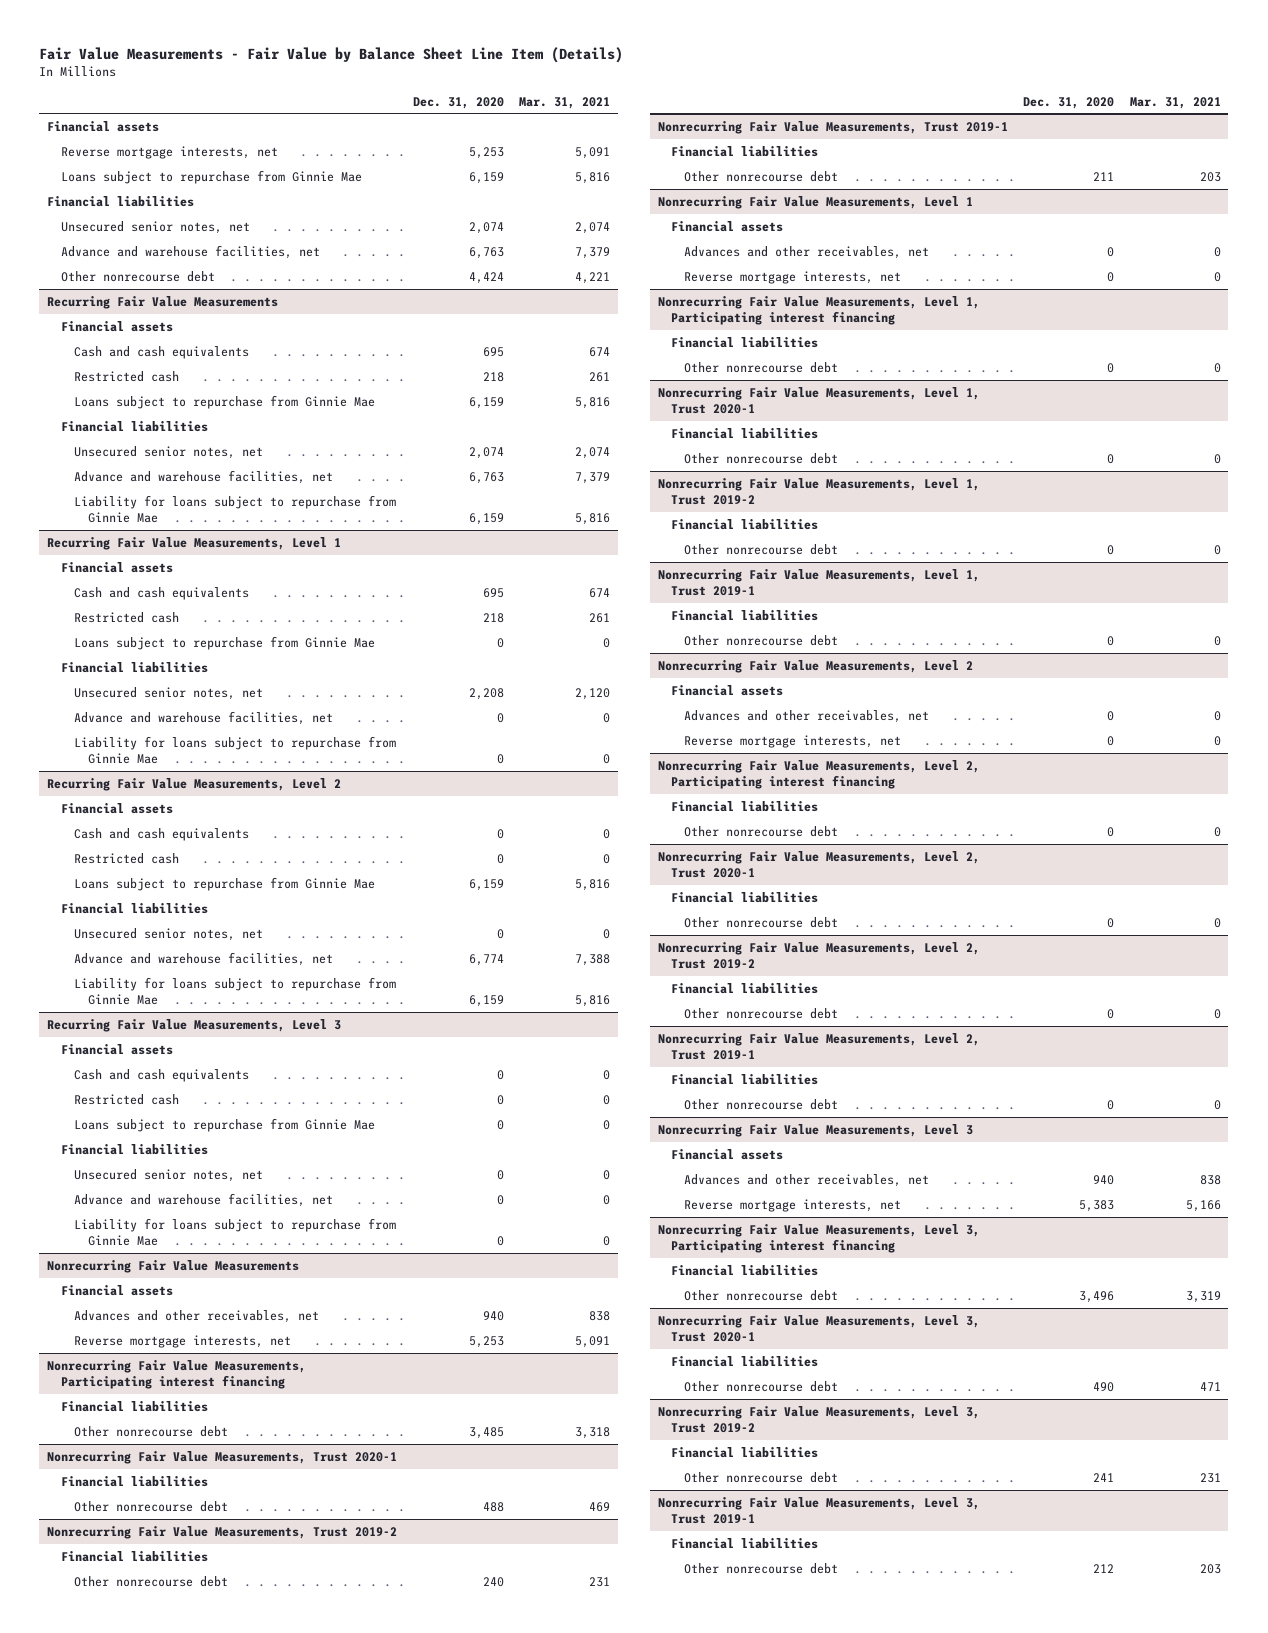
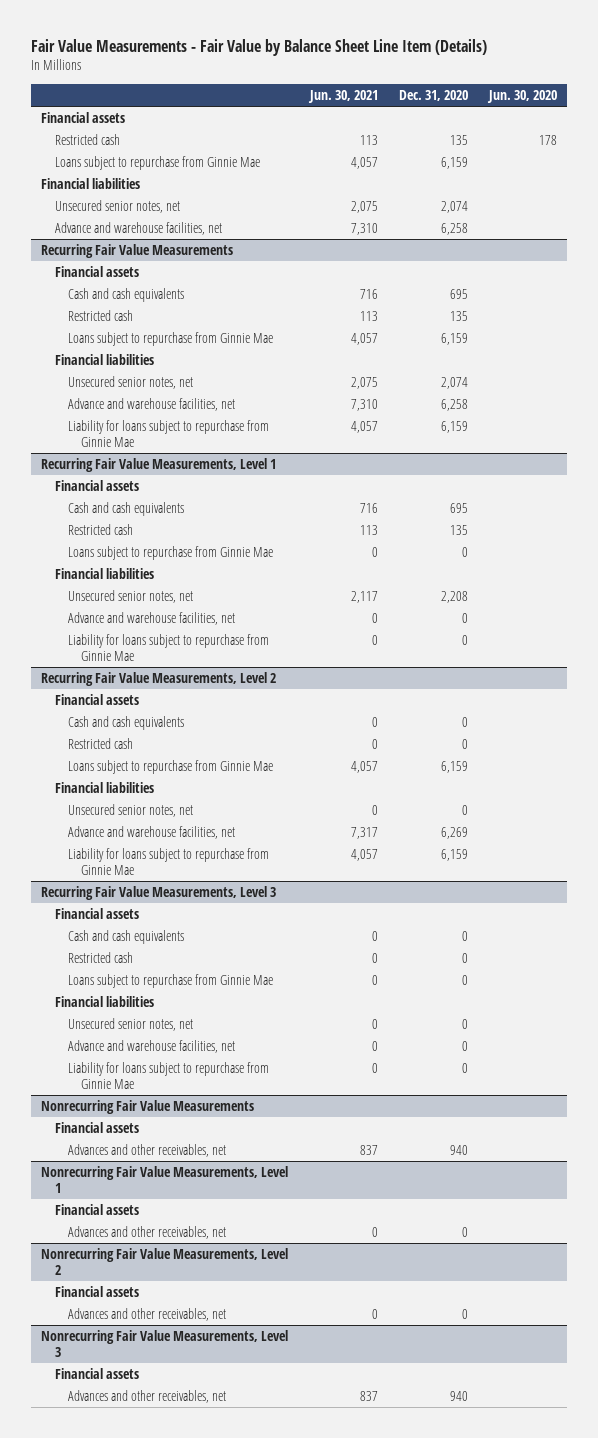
[519,96,611,109] Mar. 31, 2021 -> none
none -> [307,89,378,103] Jun. 30, 2021
none -> [486,89,557,103] Jun. 30, 2020
[60,145,278,159] Reverse mortgage interests, net -> none
none -> [54,133,120,145] Restricted cash
[60,270,215,282] Other nonrecourse debt -> none
[468,246,504,259] 6,763 -> [440,222,468,235] 6,258
[482,371,504,382] 218 -> [449,310,468,321] 135
[468,471,504,484] 6,763 -> [440,398,468,411] 6,258
[482,612,504,623] 218 -> [449,524,468,535] 135
[468,953,504,966] 6,774 -> [440,826,468,839] 6,269
[74,1334,292,1348] Reverse mortgage interests, net -> none
[47,1359,307,1389] Nonrecurring Fair Value Measurements, Participating interest financing -> none
[60,1400,208,1412] Financial liabilities -> none
[74,1425,229,1437] Other nonrecourse debt -> none
[47,1450,398,1464] Nonrecurring Fair Value Measurements, Trust 2020-1 -> none
[60,1475,208,1487] Financial liabilities -> none
[74,1500,229,1512] Other nonrecourse debt -> none
[47,1525,398,1539] Nonrecurring Fair Value Measurements, Trust 2019-2 -> none
[60,1550,208,1562] Financial liabilities -> none
[74,1575,229,1587] Other nonrecourse debt -> none
[657,120,1008,134] Nonrecurring Fair Value Measurements, Trust 2019-1 -> none
[670,145,818,157] Financial liabilities -> none
[684,170,839,182] Other nonrecourse debt -> none
[684,270,902,284] Reverse mortgage interests, net -> none
[657,295,980,325] Nonrecurring Fair Value Measurements, Level 1, Participating interest financing -> none
[670,336,818,348] Financial liabilities -> none
[684,361,839,373] Other nonrecourse debt -> none
[657,386,980,414] Nonrecurring Fair Value Measurements, Level 1, Trust 2020-1 -> none
[670,427,818,439] Financial liabilities -> none
[684,452,839,464] Other nonrecourse debt -> none
[657,477,980,505] Nonrecurring Fair Value Measurements, Level 1, Trust 2019-2 -> none
[670,518,818,530] Financial liabilities -> none
[684,543,839,555] Other nonrecourse debt -> none
[657,568,980,596] Nonrecurring Fair Value Measurements, Level 1, Trust 2019-1 -> none
[670,609,818,621] Financial liabilities -> none
[684,634,839,646] Other nonrecourse debt -> none
[684,734,902,748] Reverse mortgage interests, net -> none
[657,759,980,789] Nonrecurring Fair Value Measurements, Level 2, Participating interest financing -> none
[670,800,818,812] Financial liabilities -> none
[684,825,839,837] Other nonrecourse debt -> none
[657,850,980,878] Nonrecurring Fair Value Measurements, Level 2, Trust 2020-1 -> none
[670,891,818,903] Financial liabilities -> none
[684,916,839,928] Other nonrecourse debt -> none
[657,941,980,969] Nonrecurring Fair Value Measurements, Level 2, Trust 2019-2 -> none
[670,982,818,994] Financial liabilities -> none
[684,1007,839,1019] Other nonrecourse debt -> none
[657,1032,980,1060] Nonrecurring Fair Value Measurements, Level 2, Trust 2019-1 -> none
[670,1073,818,1085] Financial liabilities -> none
[684,1098,839,1110] Other nonrecourse debt -> none
[684,1198,902,1212] Reverse mortgage interests, net -> none
[657,1223,980,1253] Nonrecurring Fair Value Measurements, Level 3, Participating interest financing -> none
[670,1264,818,1276] Financial liabilities -> none
[684,1289,839,1301] Other nonrecourse debt -> none
[657,1314,980,1342] Nonrecurring Fair Value Measurements, Level 3, Trust 2020-1 -> none
[670,1355,818,1367] Financial liabilities -> none
[684,1380,839,1392] Other nonrecourse debt -> none
[657,1405,980,1433] Nonrecurring Fair Value Measurements, Level 3, Trust 2019-2 -> none
[670,1446,818,1458] Financial liabilities -> none
[684,1471,839,1483] Other nonrecourse debt -> none
[657,1496,980,1524] Nonrecurring Fair Value Measurements, Level 3, Trust 2019-1 -> none
[670,1537,818,1549] Financial liabilities -> none
[684,1562,839,1574] Other nonrecourse debt -> none

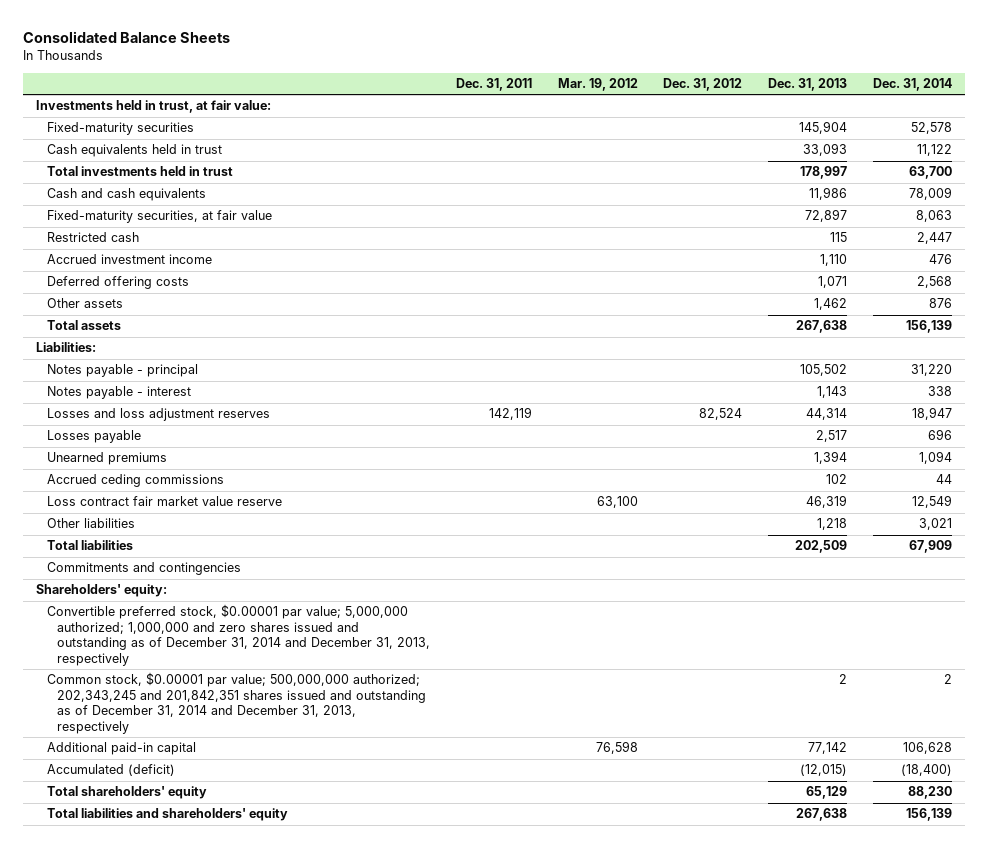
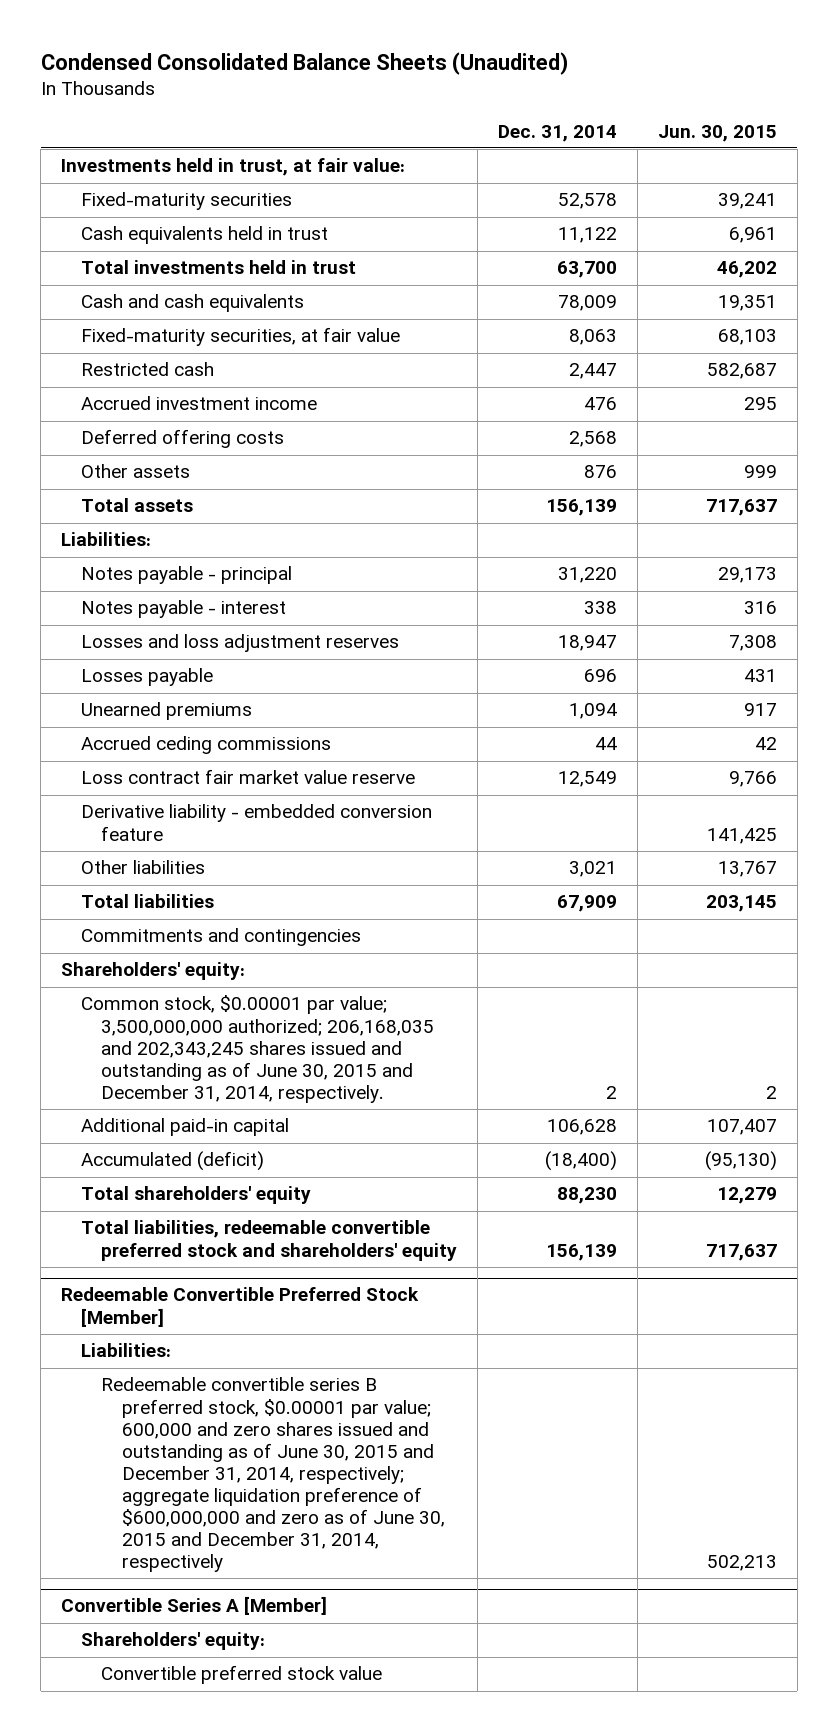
[23,30,231,43] Consolidated Balance Sheets -> [40,52,568,76] Condensed Consolidated Balance Sheets (Unaudited)
[455,78,532,92] Dec. 31, 2011 -> none
[557,78,638,92] Mar. 19, 2012 -> none
[663,78,743,92] Dec. 31, 2012 -> none
[768,78,848,92] Dec. 31, 2013 -> none
none -> [657,124,777,142] Jun. 30, 2015
none -> [81,804,433,841] Derivative liability - embedded conversion feature
[46,604,431,666] Convertible preferred stock, $0.00001 par value; 5,000,000 authorized; 1,000,000 and zero shares issued and outstanding as of December 31, 2014 and December 31, 2013, respectively -> none
[46,672,427,734] Common stock, $0.00001 par value; 500,000,000 authorized; 202,343,245 and 201,842,351 shares issued and outstanding as of December 31, 2014 and December 31, 2013, respectively -> [81,995,435,1103] Common stock, $0.00001 par value; 3,500,000,000 authorized; 206,168,035 and 202,343,245 shares issued and outstanding as of June 30, 2015 and December 31, 2014, respectively.
[46,808,288,822] Total liabilities and shareholders' equity -> [81,1220,458,1261] Total liabilities, redeemable convertible preferred stock and shareholders' equity
none -> [61,1287,420,1327] Redeemable Convertible Preferred Stock [Member]
none -> [81,1343,172,1358] Liabilities:
none -> [101,1377,445,1573] Redeemable convertible series B preferred stock, $0.00001 par value; 600,000 and zero shares issued and outstanding as of June 30, 2015 and December 31, 2014, respectively; aggregate liquidation preference of $600,000,000 and zero as of June 30, 2015 and December 31, 2014, respectively
none -> [61,1596,328,1616] Convertible Series A [Member]
none -> [81,1632,266,1651] Shareholders' equity:
none -> [101,1665,383,1685] Convertible preferred stock value

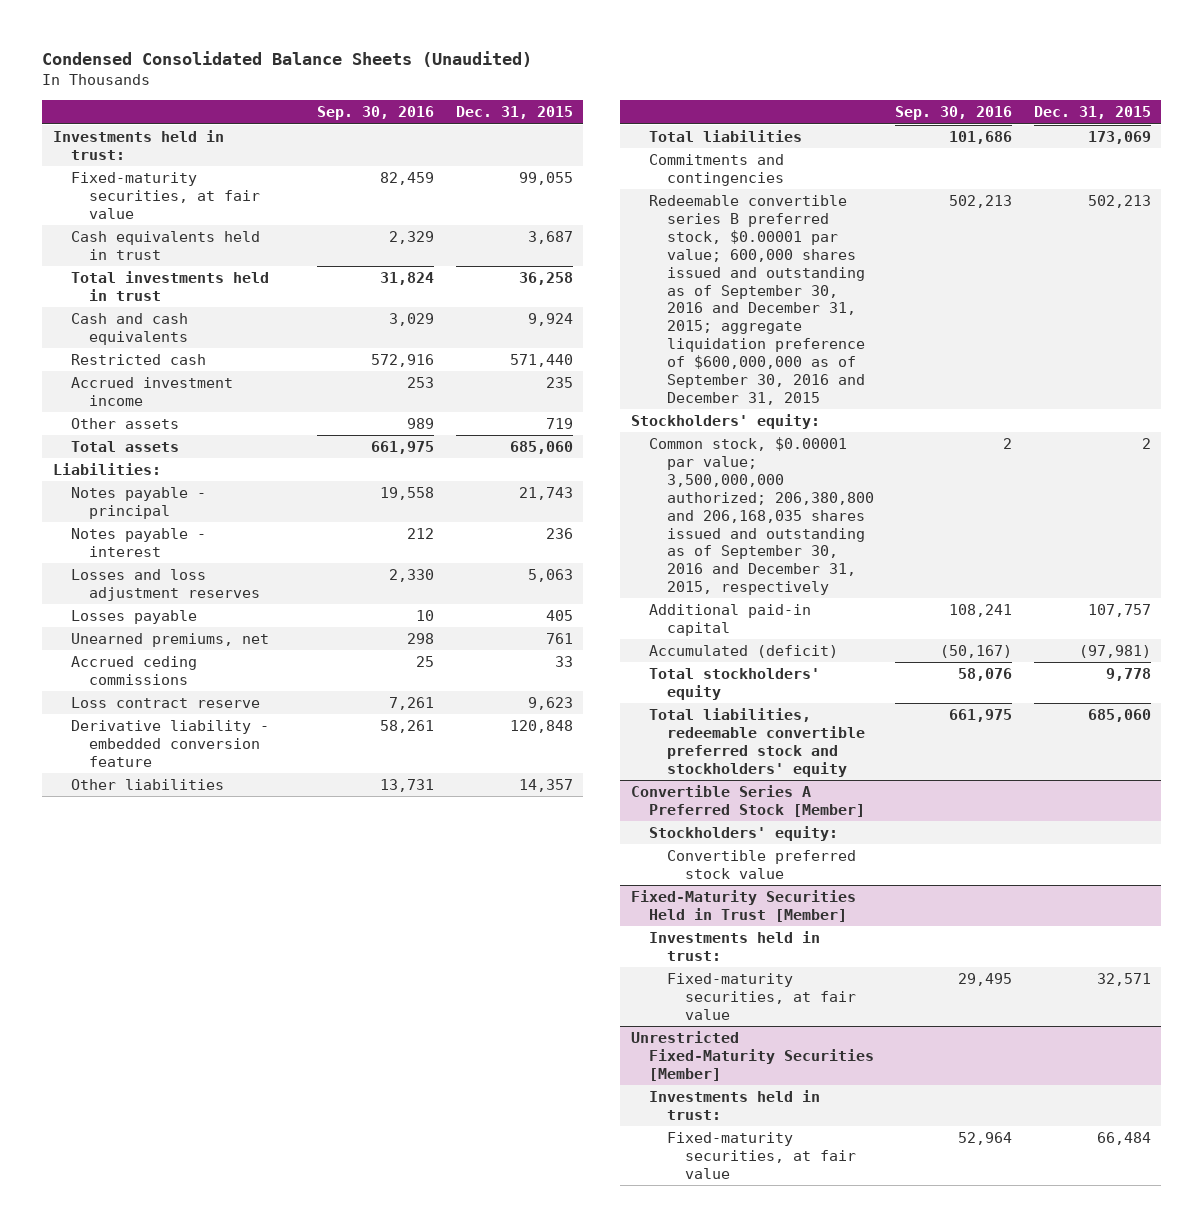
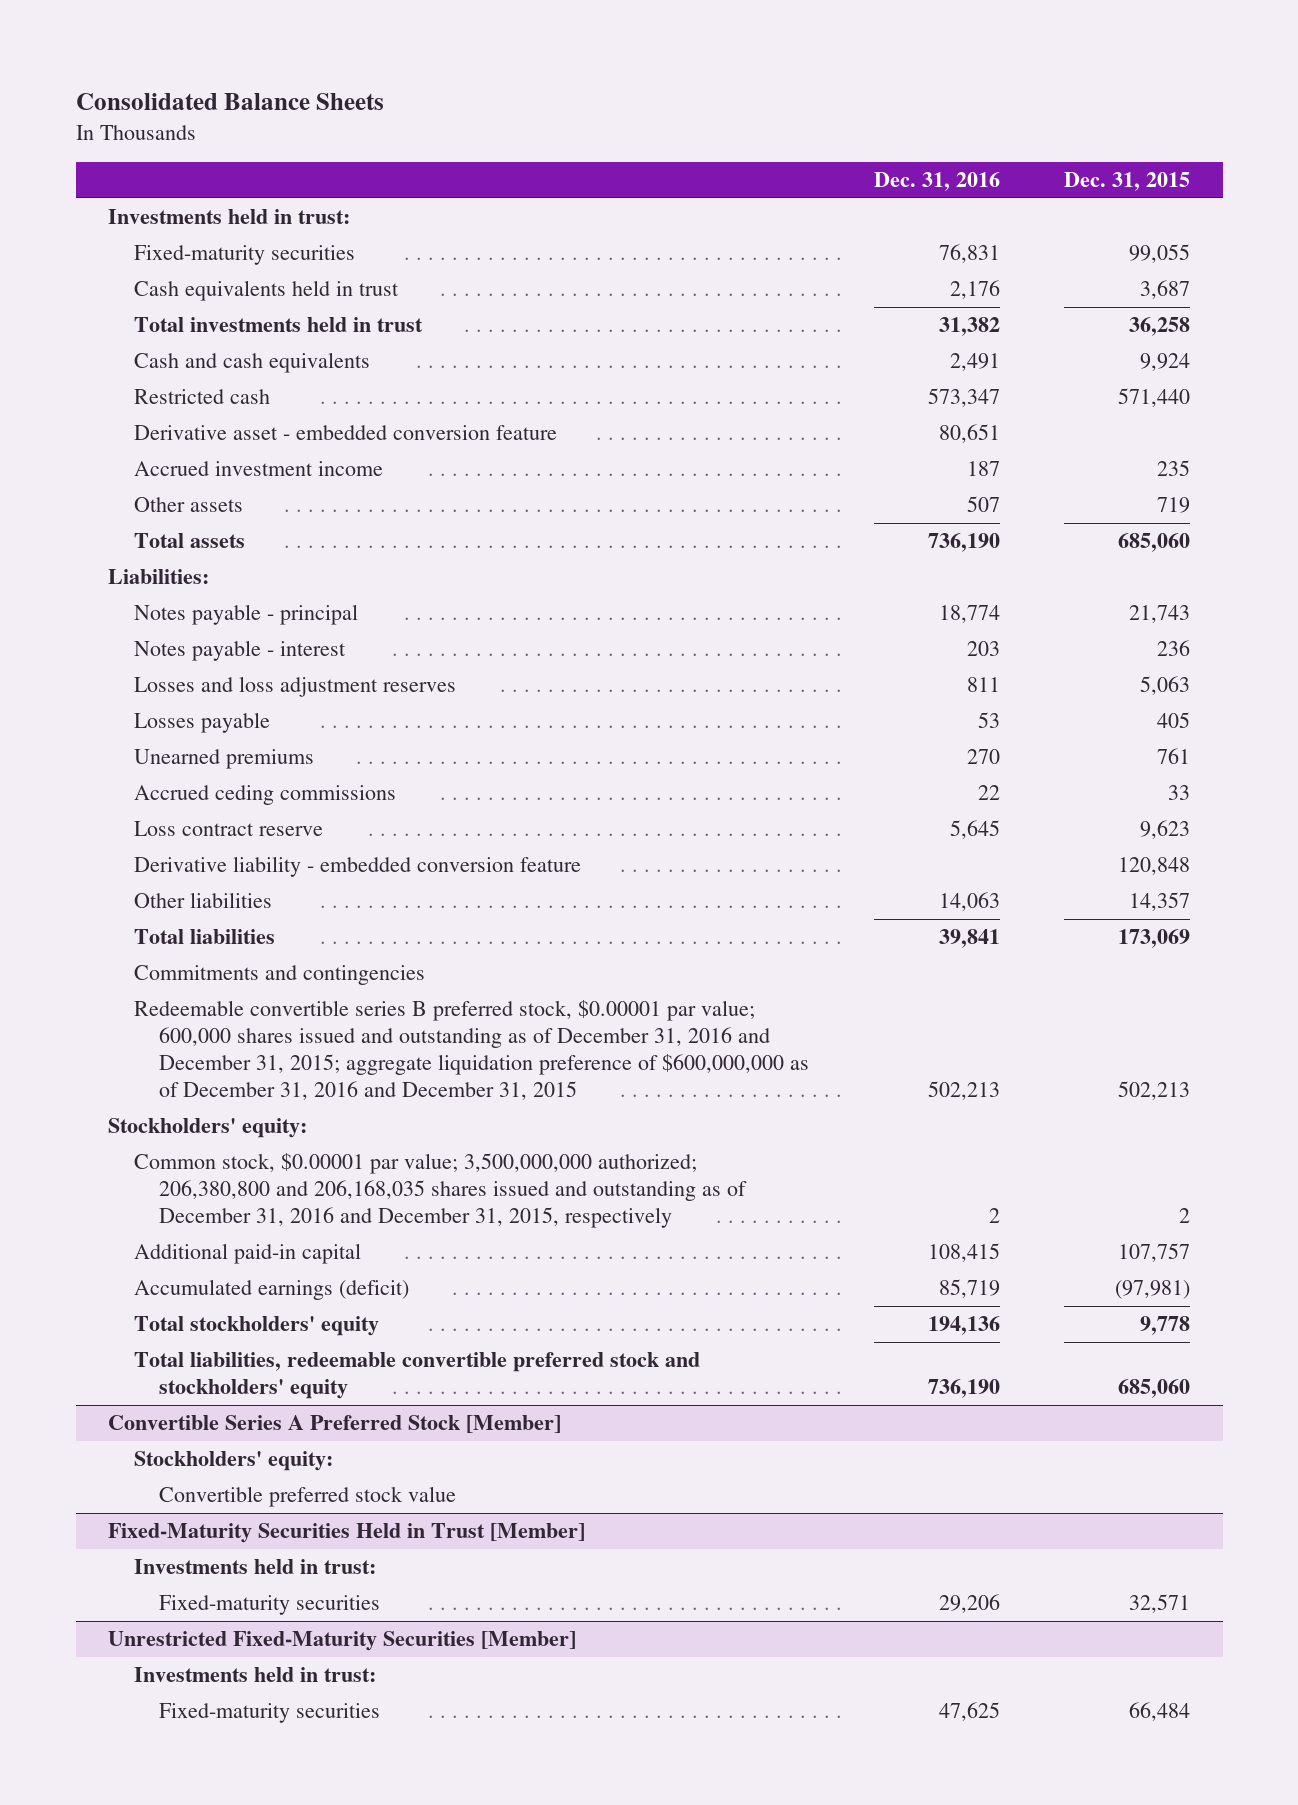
[42,51,533,68] Condensed Consolidated Balance Sheets (Unaudited) -> [75,93,384,111] Consolidated Balance Sheets
[317,106,435,121] Sep. 30, 2016 -> none
none -> [873,171,1000,191] Dec. 31, 2016
[71,172,261,219] Fixed-maturity securities, at fair value -> [133,245,355,266] Fixed-maturity securities
none -> [133,425,557,441] Derivative asset - embedded conversion feature
[71,633,270,648] Unearned premiums, net -> [133,749,314,770] Unearned premiums
[649,195,866,405] Redeemable convertible series B preferred stock, $0.00001 par value; 600,000 shares issued and outstanding as of September 30, 2016 and December 31, 2015; aggregate liquidation preference of $600,000,000 as of September 30, 2016 and December 31, 2015 -> [133,1000,810,1101] Redeemable convertible series B preferred stock, $0.00001 par value; 600,000 shares issued and outstanding as of December 31, 2016 and December 31, 2015; aggregate liquidation preference of $600,000,000 as of December 31, 2016 and December 31, 2015
[649,437,875,596] Common stock, $0.00001 par value; 3,500,000,000 authorized; 206,380,800 and 206,168,035 shares issued and outstanding as of September 30, 2016 and December 31, 2015, respectively -> [133,1153,748,1229] Common stock, $0.00001 par value; 3,500,000,000 authorized; 206,380,800 and 206,168,035 shares issued and outstanding as of December 31, 2016 and December 31, 2015, respectively
[649,645,839,659] Accumulated (deficit) -> [133,1279,409,1301] Accumulated earnings (deficit)
[667,973,856,1020] Fixed-maturity securities, at fair value -> [159,1595,381,1616] Fixed-maturity securities
[667,1132,856,1179] Fixed-maturity securities, at fair value -> [159,1703,381,1724] Fixed-maturity securities

